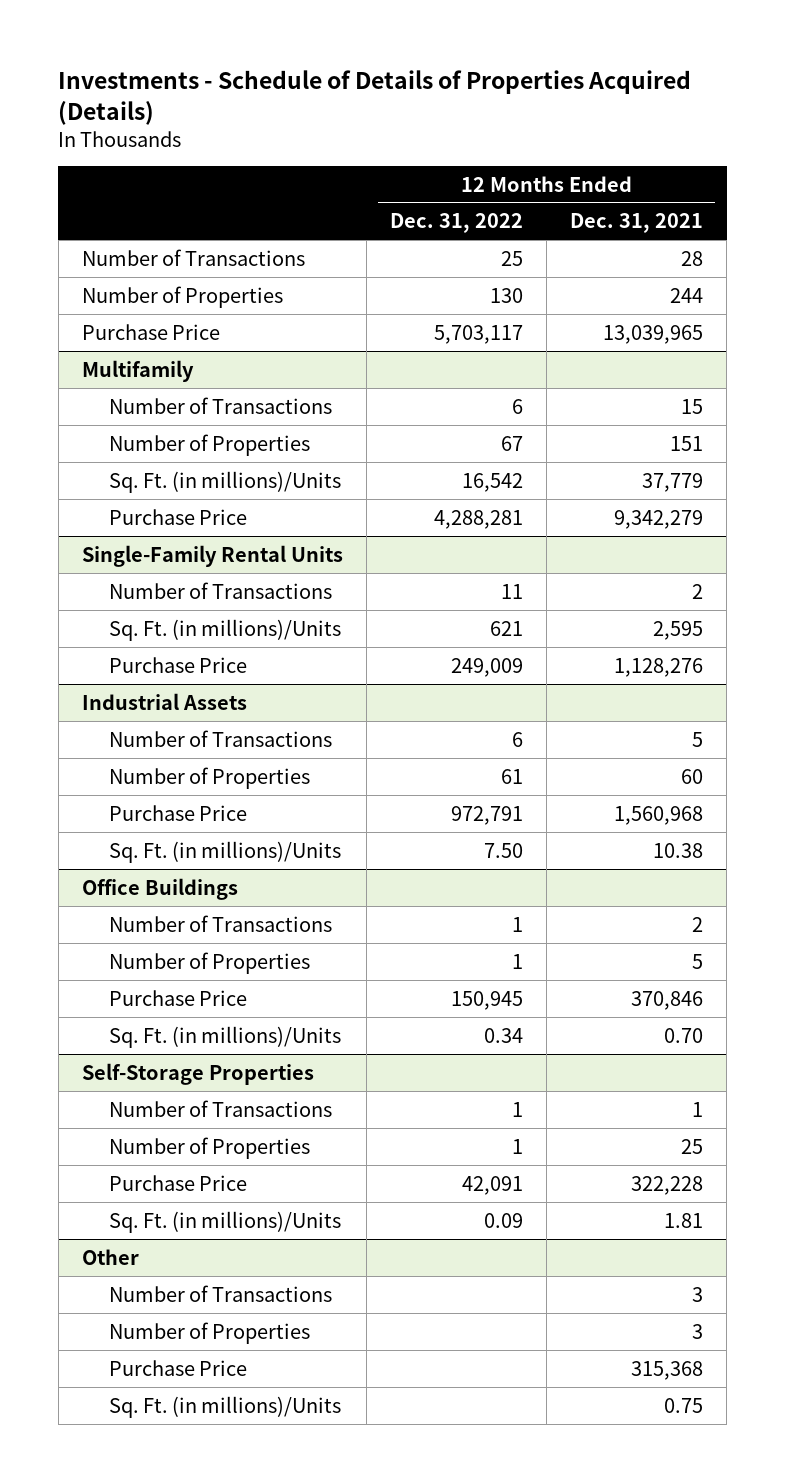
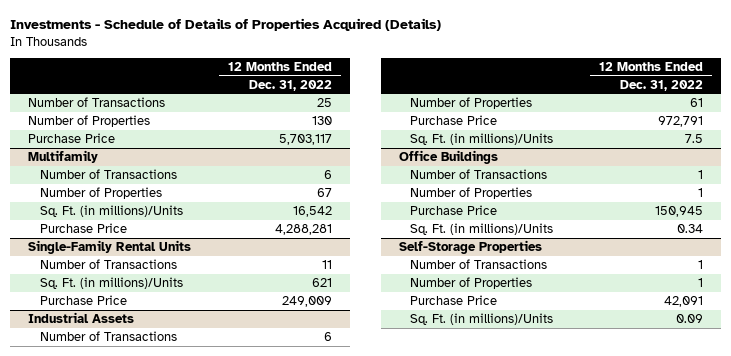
[570,213,704,234] Dec. 31, 2021 -> none
[484,842,524,858] 7.50 -> [684,134,703,144] 7.5
[81,1248,139,1265] Other -> none
[109,1284,333,1302] Number of Transactions -> none
[109,1321,311,1344] Number of Properties -> none
[109,1359,248,1376] Purchase Price -> none
[109,1395,342,1418] Sq. Ft. (in millions)/Units -> none

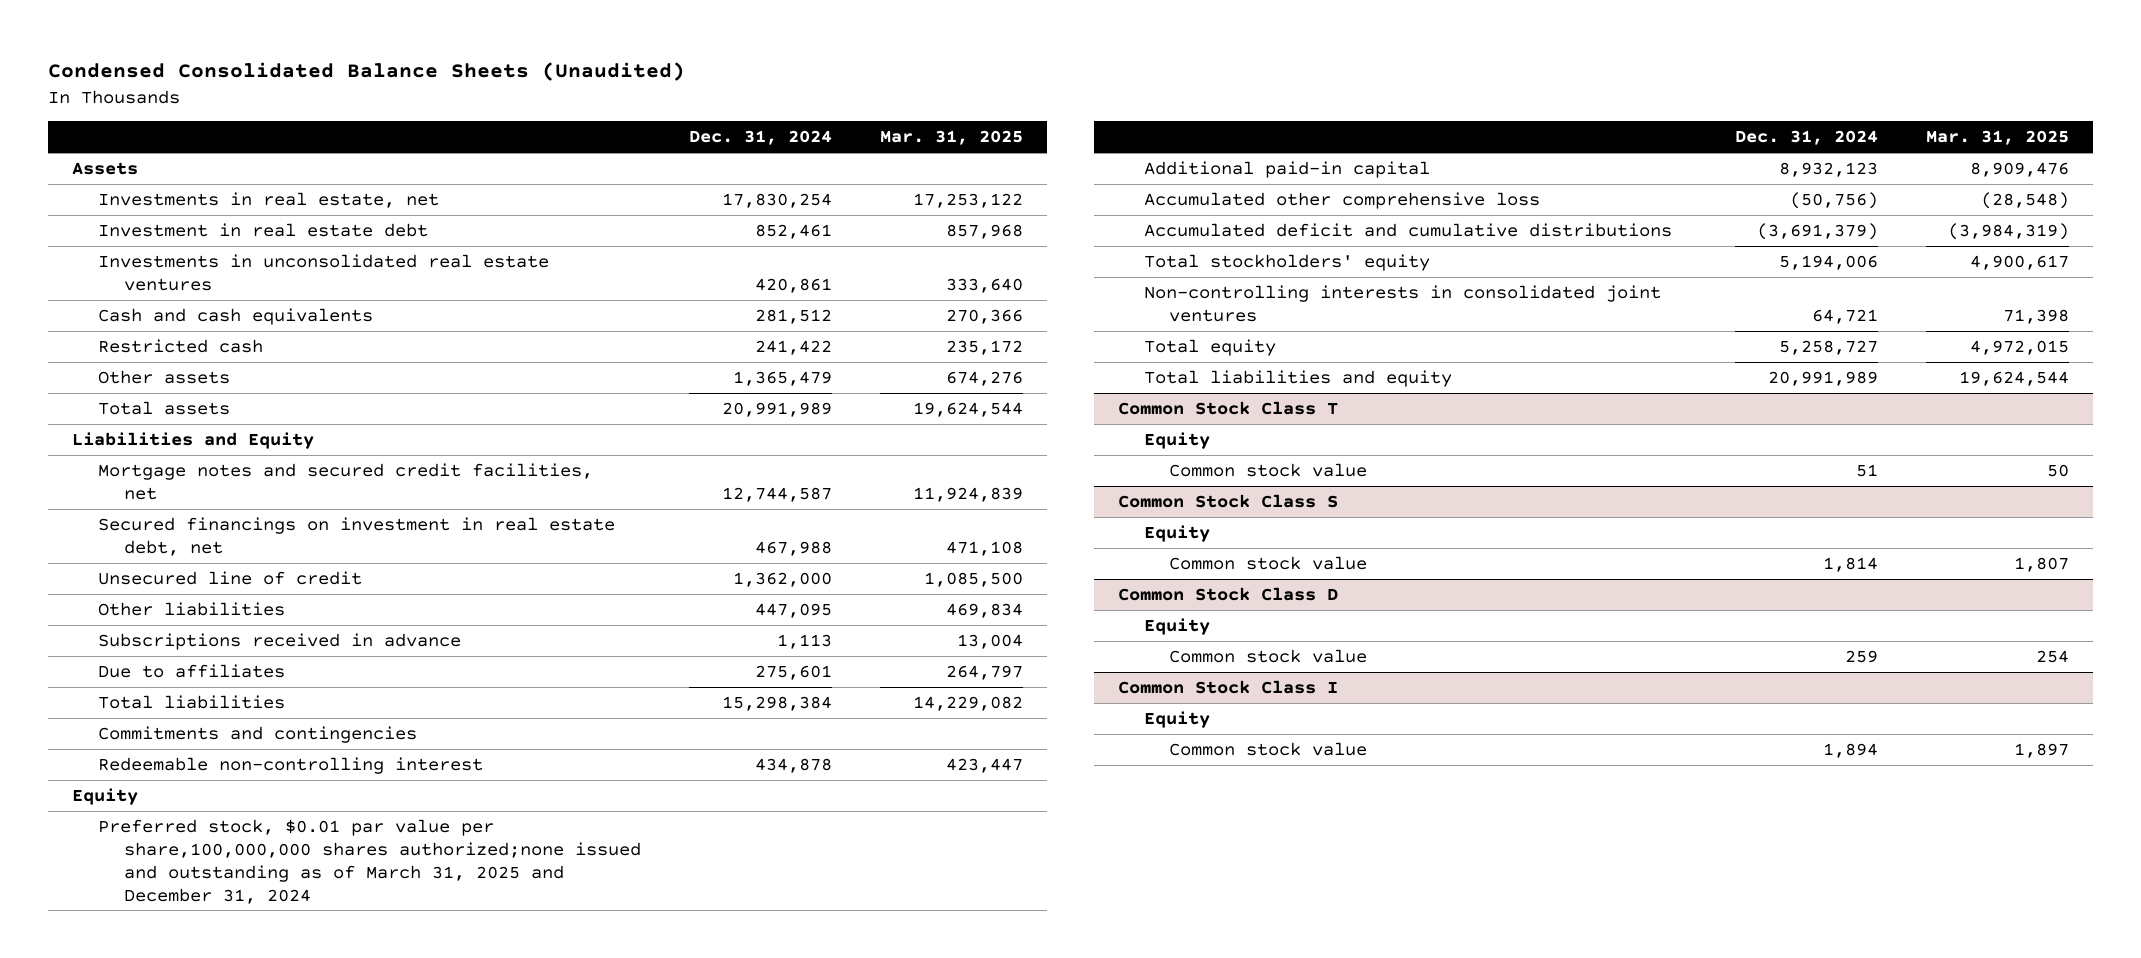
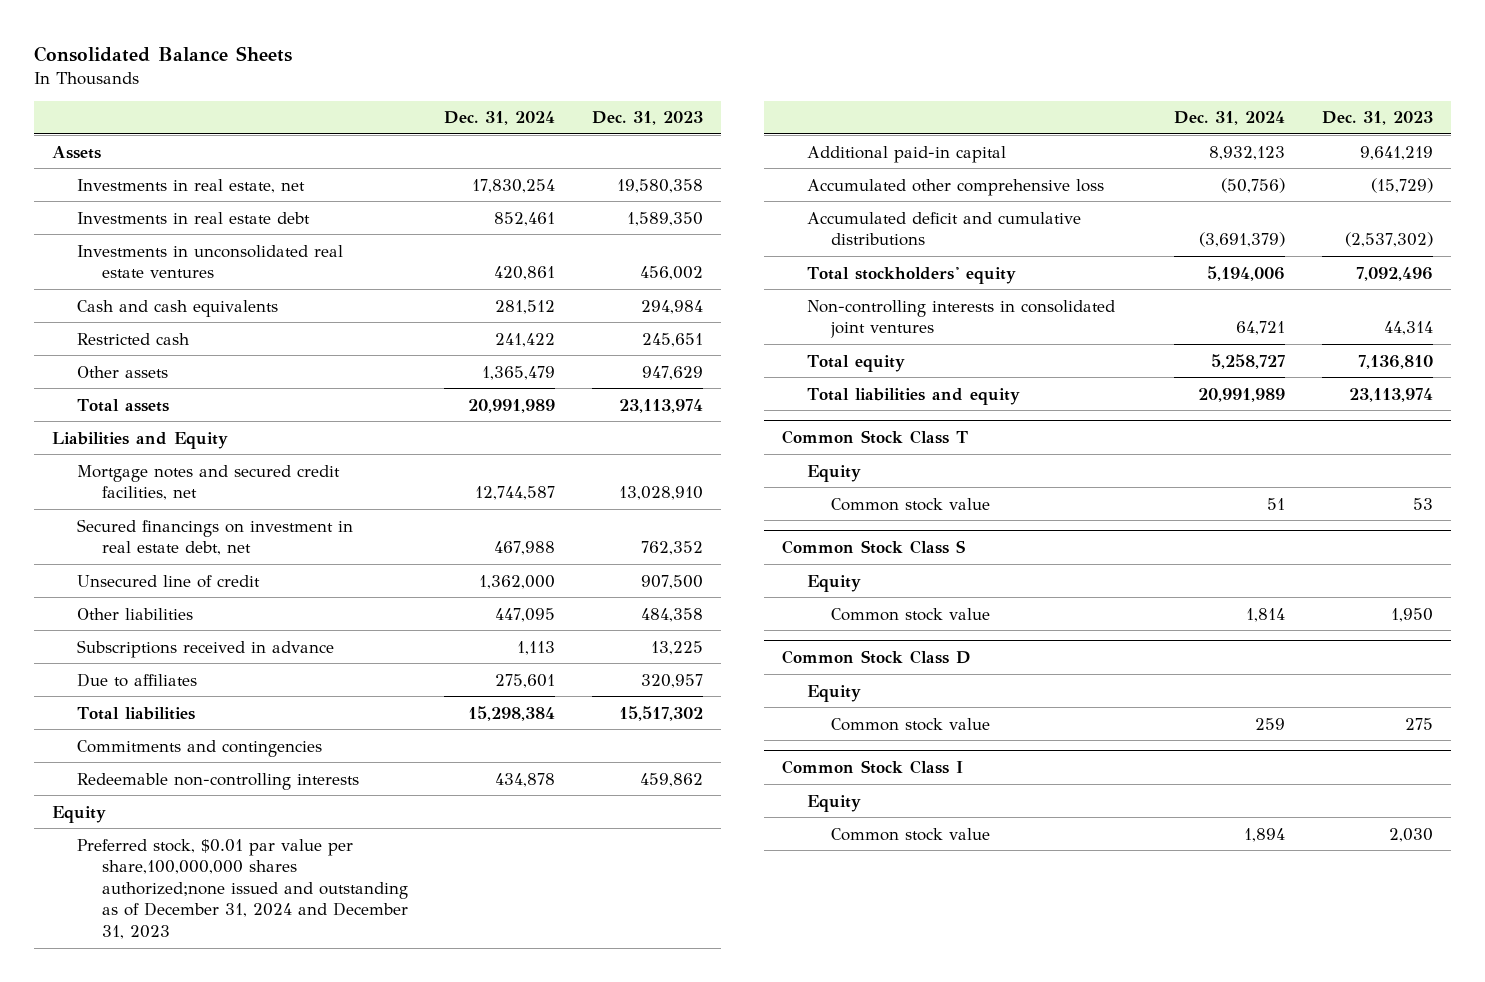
[48,62,686,82] Condensed Consolidated Balance Sheets (Unaudited) -> [34,45,293,62] Consolidated Balance Sheets
[880,130,1024,146] Mar. 31, 2025 -> none
none -> [591,111,703,126] Dec. 31, 2023
[97,222,428,237] Investment in real estate debt -> [77,211,311,224] Investments in real estate debt
[97,756,483,774] Redeemable non-controlling interest -> [77,772,360,790] Redeemable non-controlling interests
[97,818,641,904] Preferred stock, $0.01 par value per share,100,000,000 shares authorized;none issued and outstanding as of March 31, 2025 and December 31, 2024 -> [77,838,408,939] Preferred stock, $0.01 par value per share,100,000,000 shares authorized;none issued and outstanding as of December 31, 2024 and December 31, 2023

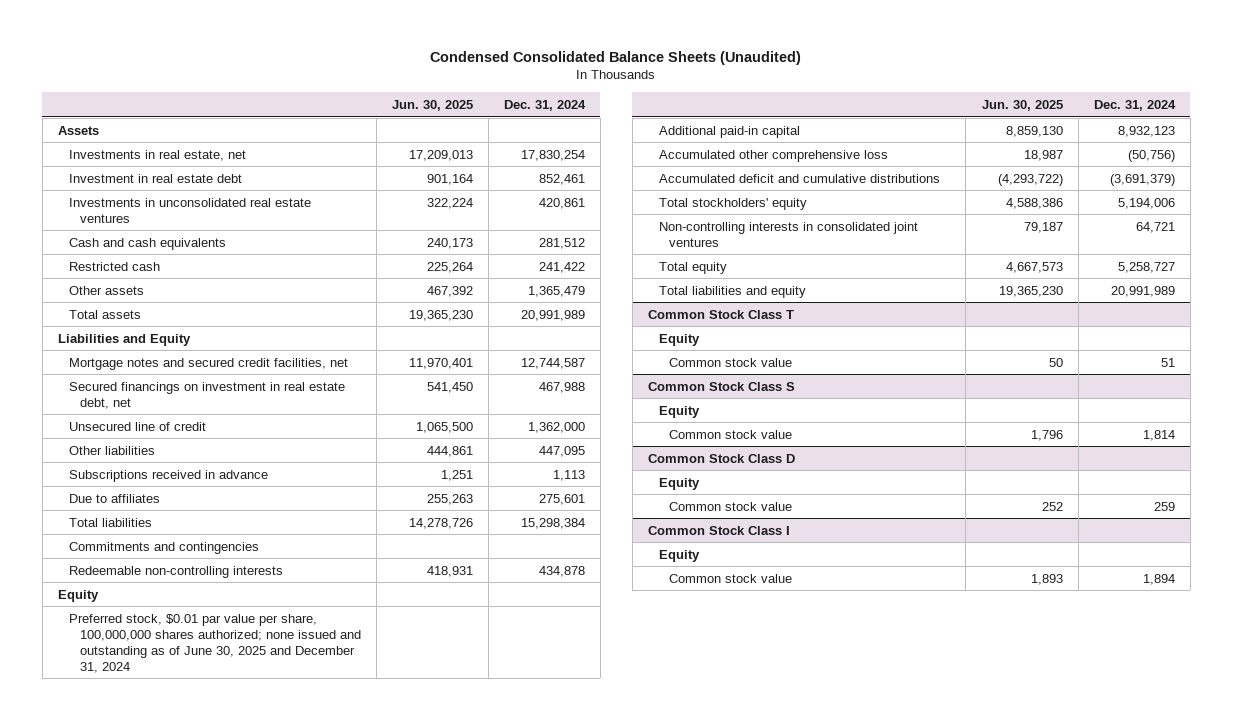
[34,45,293,62] Consolidated Balance Sheets -> [430,51,802,66] Condensed Consolidated Balance Sheets (Unaudited)
[591,111,703,126] Dec. 31, 2023 -> none
none -> [391,99,473,111] Jun. 30, 2025
[77,211,311,224] Investments in real estate debt -> [68,173,242,183] Investment in real estate debt
[77,838,408,939] Preferred stock, $0.01 par value per share,100,000,000 shares authorized;none issued and outstanding as of December 31, 2024 and December 31, 2023 -> [68,613,361,673] Preferred stock, $0.01 par value per share, 100,000,000 shares authorized; none issued and outstanding as of June 30, 2025 and December 31, 2024

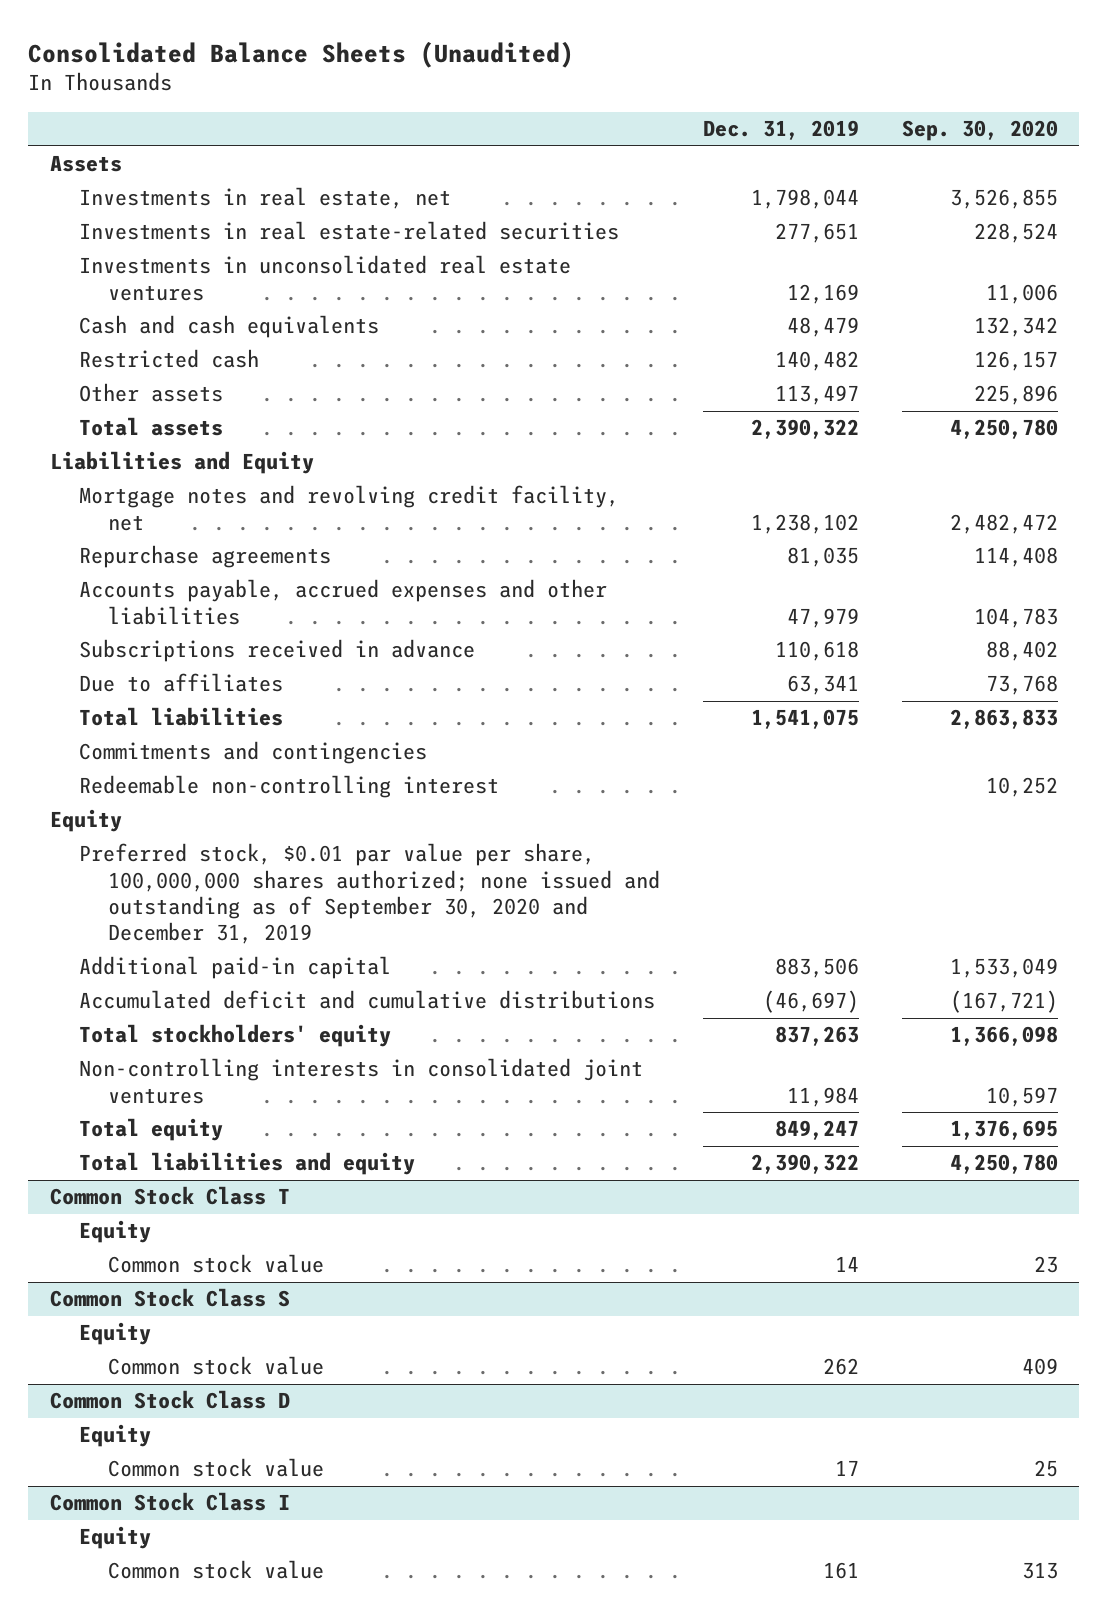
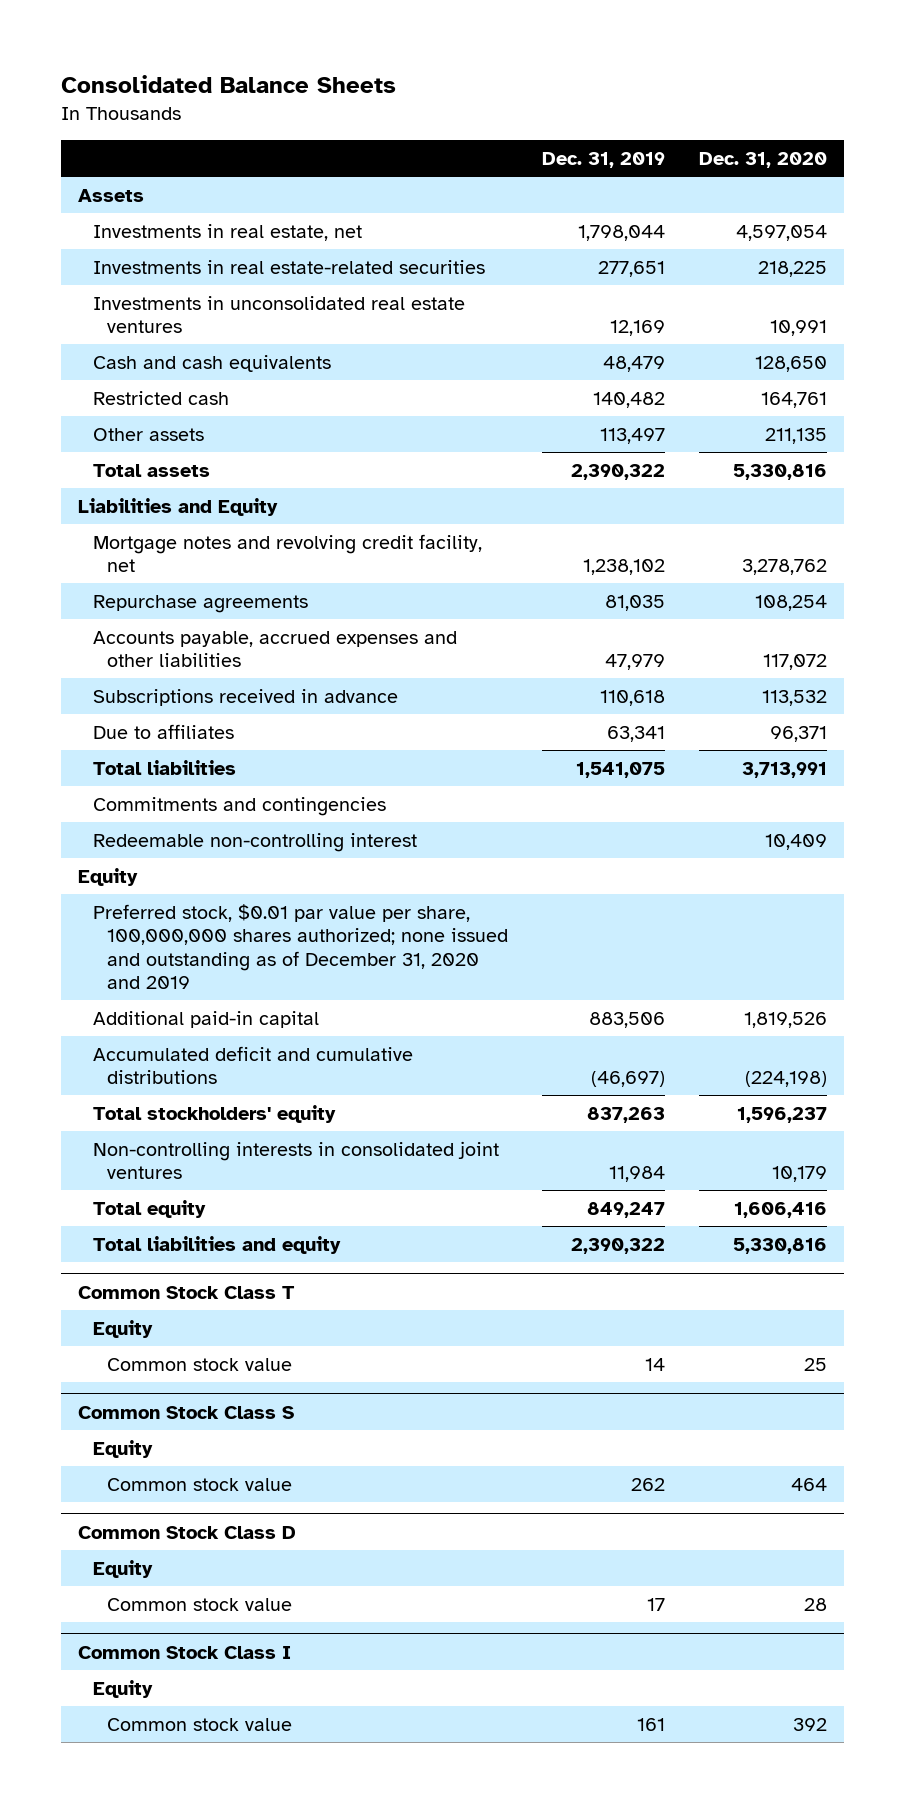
[28,40,575,68] Consolidated Balance Sheets (Unaudited) -> [61,74,397,93] Consolidated Balance Sheets
[901,120,1058,142] Sep. 30, 2020 -> none
none -> [699,152,828,169] Dec. 31, 2020
[78,843,660,945] Preferred stock, $0.01 par value per share, 100,000,000 shares authorized; none issued and outstanding as of September 30, 2020 and December 31, 2019 -> [92,903,508,990] Preferred stock, $0.01 par value per share, 100,000,000 shares authorized; none issued and outstanding as of December 31, 2020 and 2019

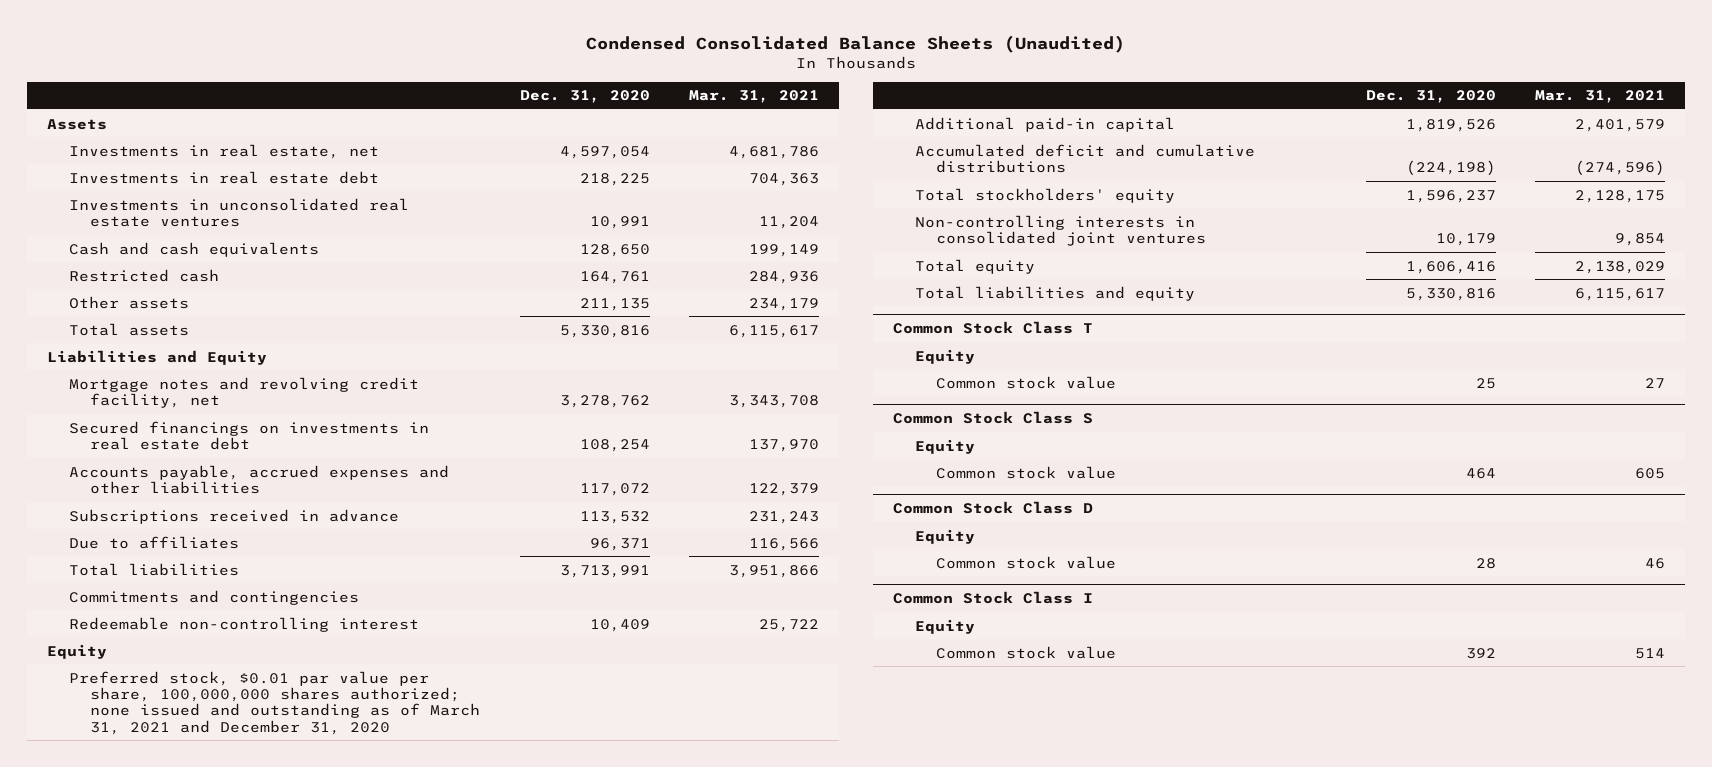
[61,74,397,93] Consolidated Balance Sheets -> [586,34,1126,53] Condensed Consolidated Balance Sheets (Unaudited)
[542,152,666,169] Dec. 31, 2019 -> none
none -> [689,90,820,104] Mar. 31, 2021
[92,259,485,274] Investments in real estate-related securities -> [68,170,379,184] Investments in real estate debt
[92,594,308,613] Repurchase agreements -> [68,420,429,450] Secured financings on investments in real estate debt
[92,903,508,990] Preferred stock, $0.01 par value per share, 100,000,000 shares authorized; none issued and outstanding as of December 31, 2020 and 2019 -> [68,670,481,735] Preferred stock, $0.01 par value per share, 100,000,000 shares authorized; none issued and outstanding as of March 31, 2021 and December 31, 2020

